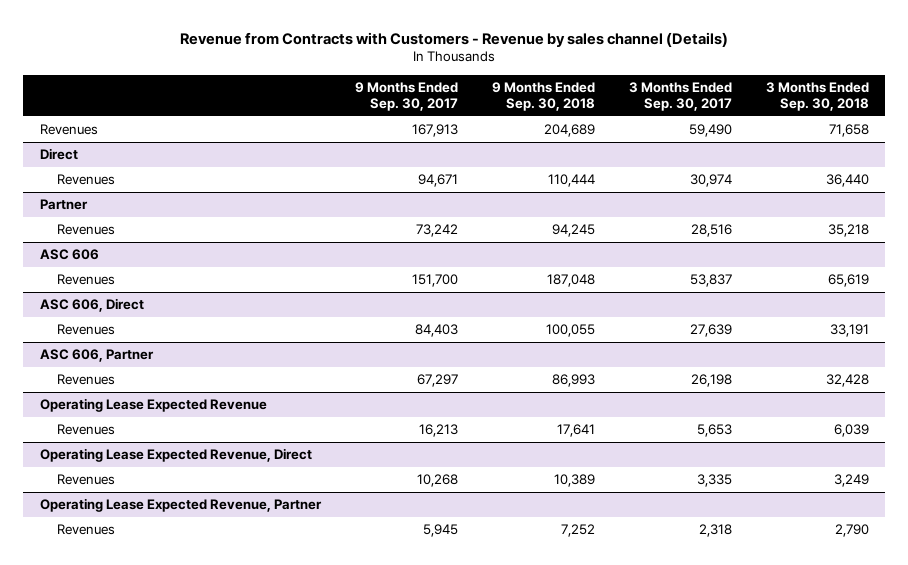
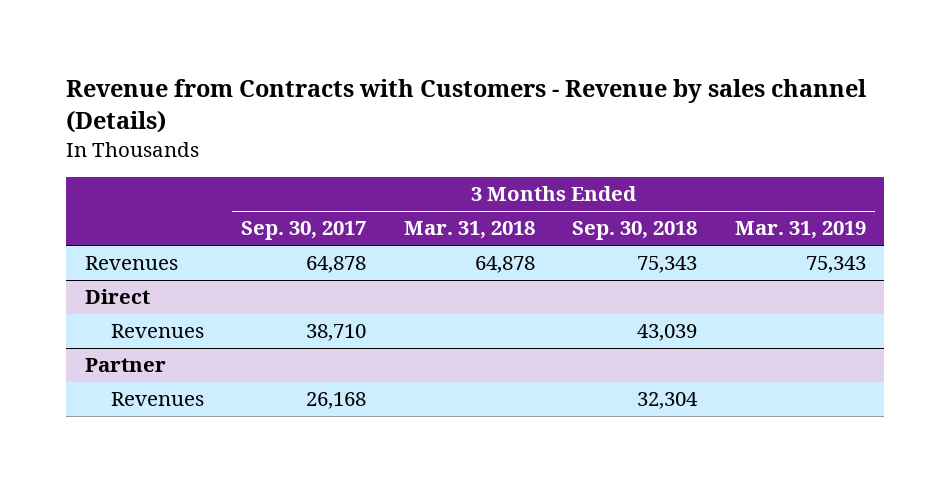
[354,81,458,112] 9 Months Ended Sep. 30, 2017 -> none
[491,81,595,112] 9 Months Ended Sep. 30, 2018 -> none
none -> [403,221,535,240] Mar. 31, 2018
none -> [734,221,866,240] Mar. 31, 2019
[688,124,732,138] 59,490 -> [306,256,367,274] 64,878
[828,124,869,138] 71,658 -> [637,256,698,274] 75,343
[689,174,732,188] 30,974 -> [306,324,367,342] 38,710
[825,174,869,188] 36,440 -> [637,324,698,342] 43,039
[39,249,99,261] ASC 606 -> none
[56,274,115,286] Revenues -> none
[39,298,144,313] ASC 606, Direct -> none
[56,324,115,336] Revenues -> none
[39,349,154,363] ASC 606, Partner -> none
[56,374,115,386] Revenues -> none
[39,398,267,413] Operating Lease Expected Revenue -> none
[56,424,115,436] Revenues -> none
[39,448,312,463] Operating Lease Expected Revenue, Direct -> none
[56,474,115,486] Revenues -> none
[39,498,322,513] Operating Lease Expected Revenue, Partner -> none
[56,524,115,536] Revenues -> none
[690,224,732,238] 28,516 -> [306,392,367,410] 26,168
[827,224,869,238] 35,218 -> [637,392,699,410] 32,304

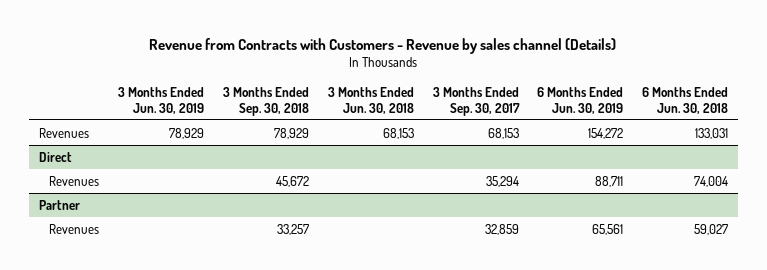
[403,221,535,240] Mar. 31, 2018 -> none
[734,221,866,240] Mar. 31, 2019 -> none
none -> [118,87,205,114] 3 Months Ended Jun. 30, 2019
none -> [327,87,414,114] 3 Months Ended Jun. 30, 2018
none -> [537,87,624,114] 6 Months Ended Jun. 30, 2019
none -> [642,87,729,114] 6 Months Ended Jun. 30, 2018
[306,256,367,274] 64,878 -> [487,127,519,139] 68,153
[637,256,698,274] 75,343 -> [273,127,309,139] 78,929
[306,324,367,342] 38,710 -> [485,175,519,187] 35,294
[637,324,698,342] 43,039 -> [275,175,309,187] 45,672
[306,392,367,410] 26,168 -> [484,223,519,235] 32,859
[637,392,699,410] 32,304 -> [276,223,309,235] 33,257

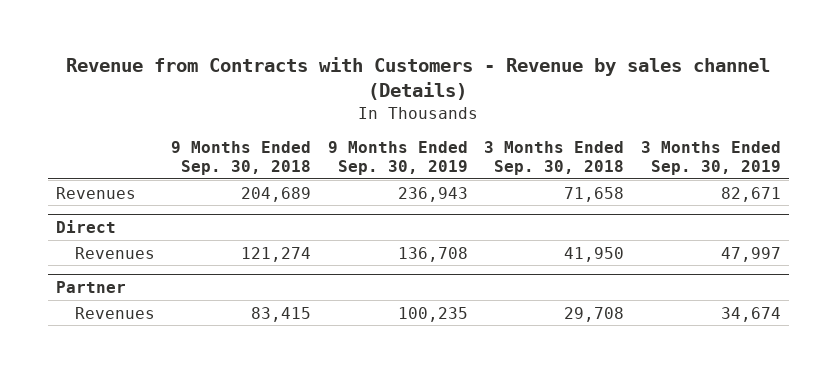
[118,87,205,114] 3 Months Ended Jun. 30, 2019 -> none
[327,87,414,114] 3 Months Ended Jun. 30, 2018 -> none
[432,87,520,116] 3 Months Ended Sep. 30, 2017 -> none
[537,87,624,114] 6 Months Ended Jun. 30, 2019 -> none
[642,87,729,114] 6 Months Ended Jun. 30, 2018 -> none
none -> [171,140,312,175] 9 Months Ended Sep. 30, 2018
none -> [327,140,468,175] 9 Months Ended Sep. 30, 2019
none -> [640,140,781,175] 3 Months Ended Sep. 30, 2019
[273,127,309,139] 78,929 -> [564,186,625,202] 71,658
[275,175,309,187] 45,672 -> [564,246,625,262] 41,950
[276,223,309,235] 33,257 -> [564,306,625,322] 29,708

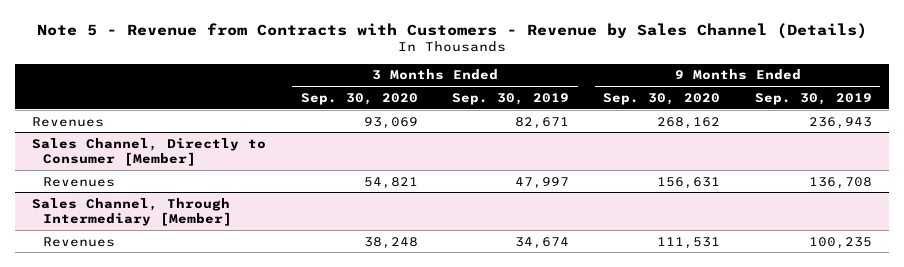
[66,57,771,101] Revenue from Contracts with Customers - Revenue by sales channel (Details) -> [37,22,868,39] Note 5 - Revenue from Contracts with Customers - Revenue by Sales Channel (Details)
[171,140,312,175] 9 Months Ended Sep. 30, 2018 -> none
[484,140,625,175] 3 Months Ended Sep. 30, 2018 -> none
none -> [300,92,418,105] Sep. 30, 2020
none -> [603,92,721,105] Sep. 30, 2020
[56,219,117,233] Direct -> [32,137,267,167] Sales Channel, Directly to Consumer [Member]
[56,280,127,293] Partner -> [32,197,233,227] Sales Channel, Through Intermediary [Member]

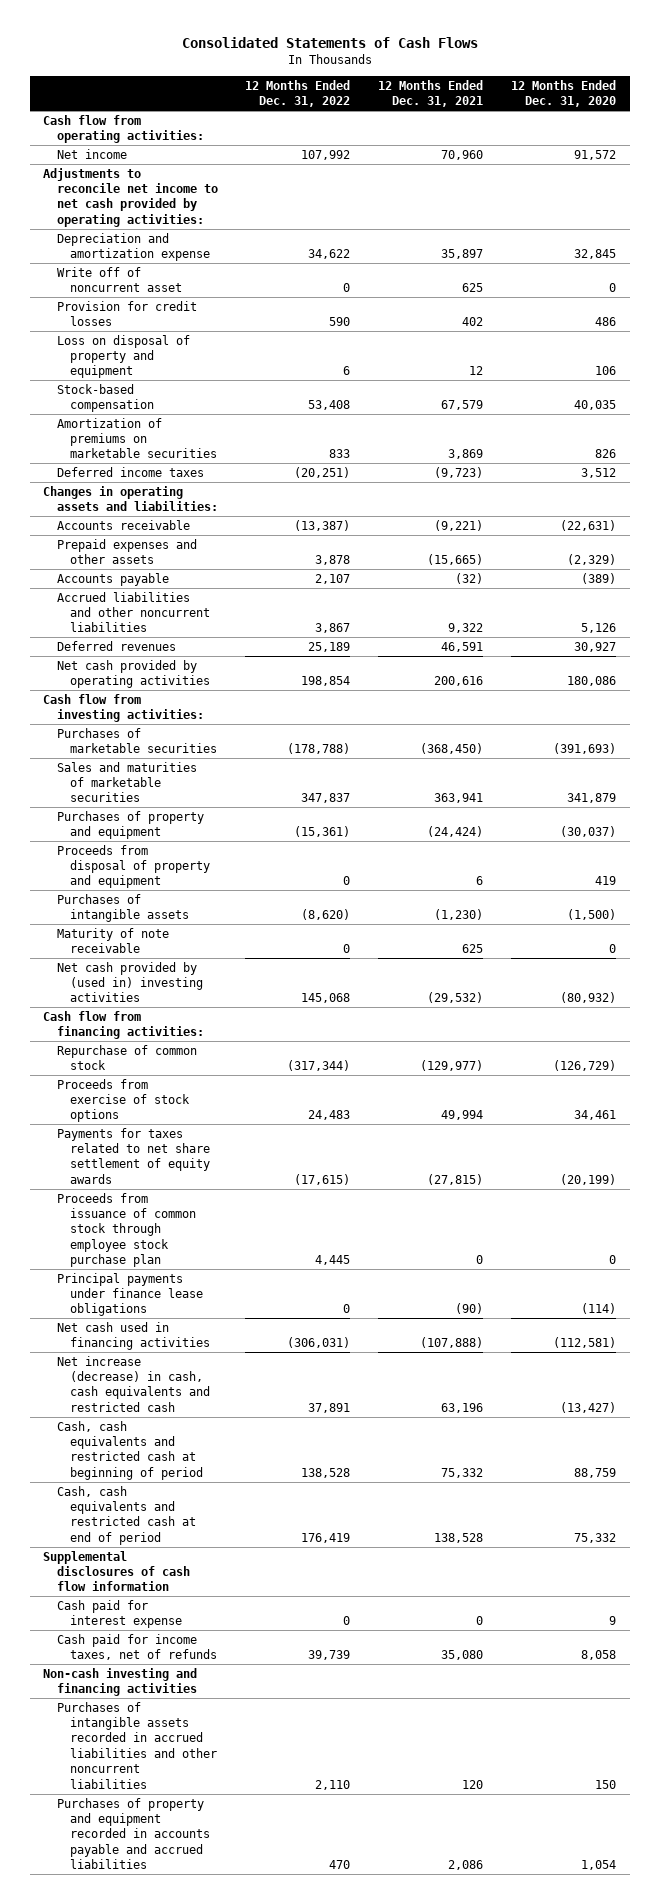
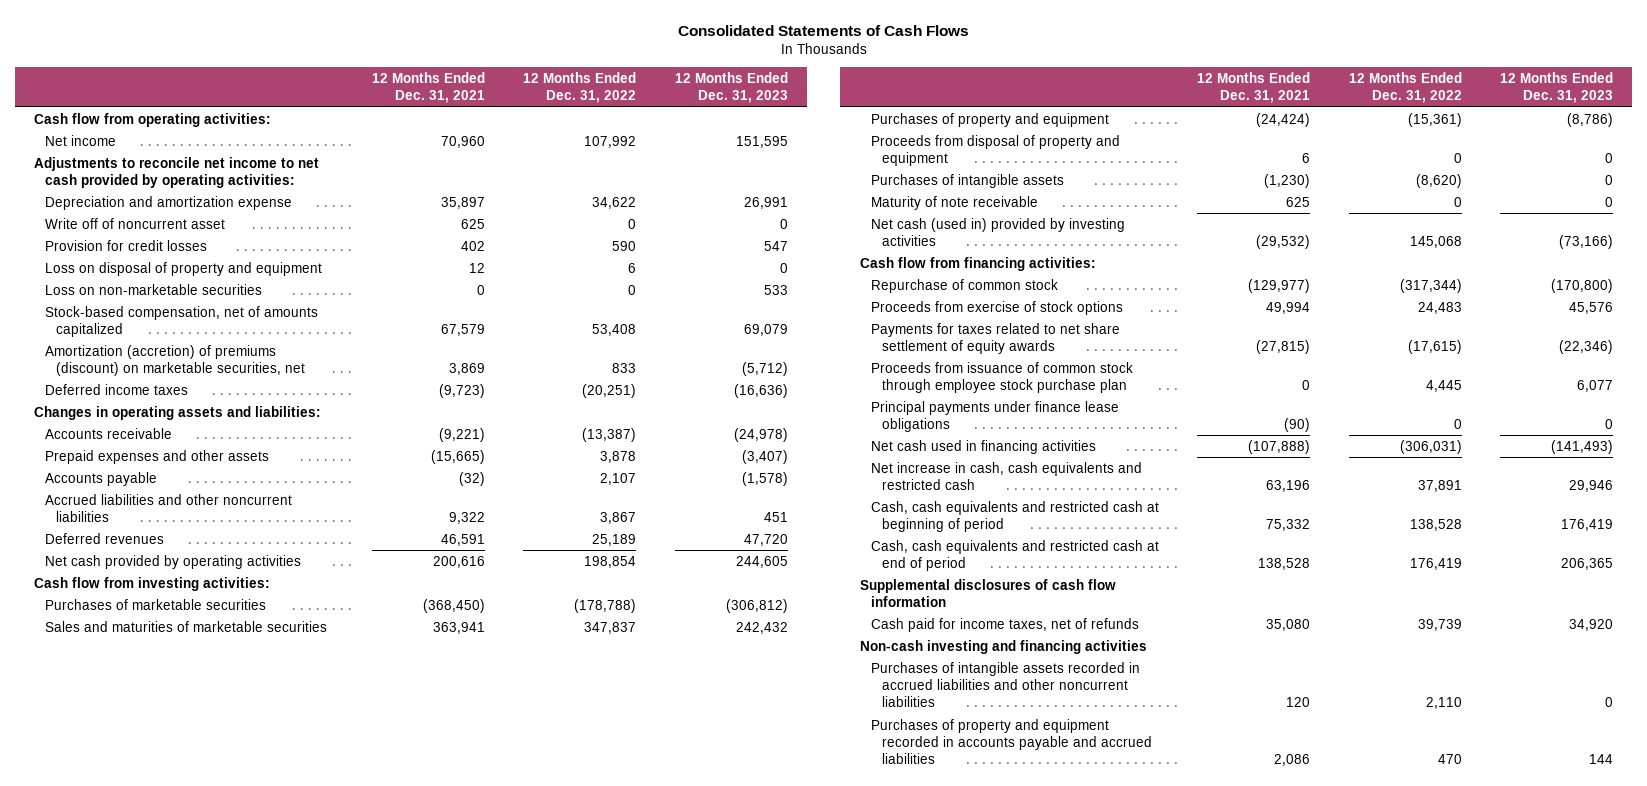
[510,79,616,108] 12 Months Ended Dec. 31, 2020 -> none
none -> [674,71,788,104] 12 Months Ended Dec. 31, 2023
none -> [45,283,263,295] Loss on non-marketable securities
[56,383,154,413] Stock-based compensation -> [45,305,319,338] Stock-based compensation, net of amounts capitalized
[56,417,217,459] Amortization of premiums on marketable securities -> [45,344,306,377] Amortization (accretion) of premiums (discount) on marketable securities, net
[56,961,203,1003] Net cash provided by (used in) investing activities -> [870,217,1125,247] Net cash (used in) provided by investing activities
[56,1355,210,1412] Net increase (decrease) in cash, cash equivalents and restricted cash -> [870,461,1142,491] Net increase in cash, cash equivalents and restricted cash
[56,1599,182,1629] Cash paid for interest expense -> none

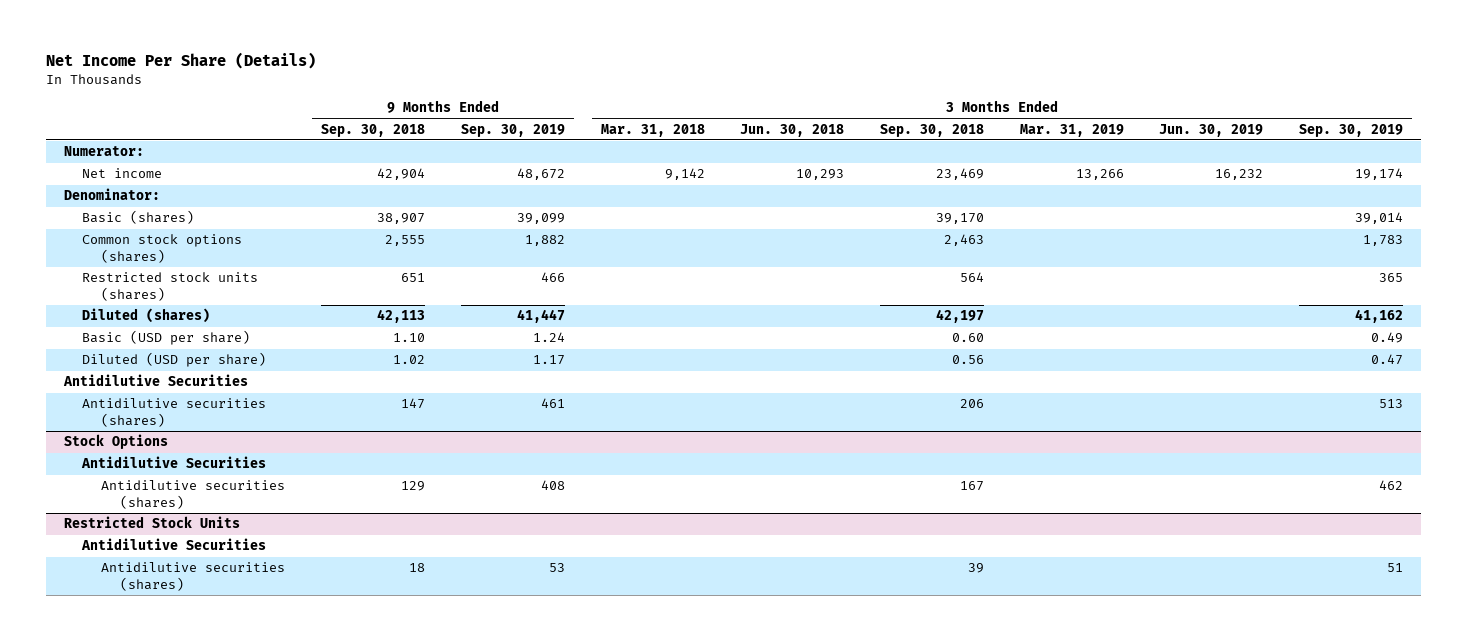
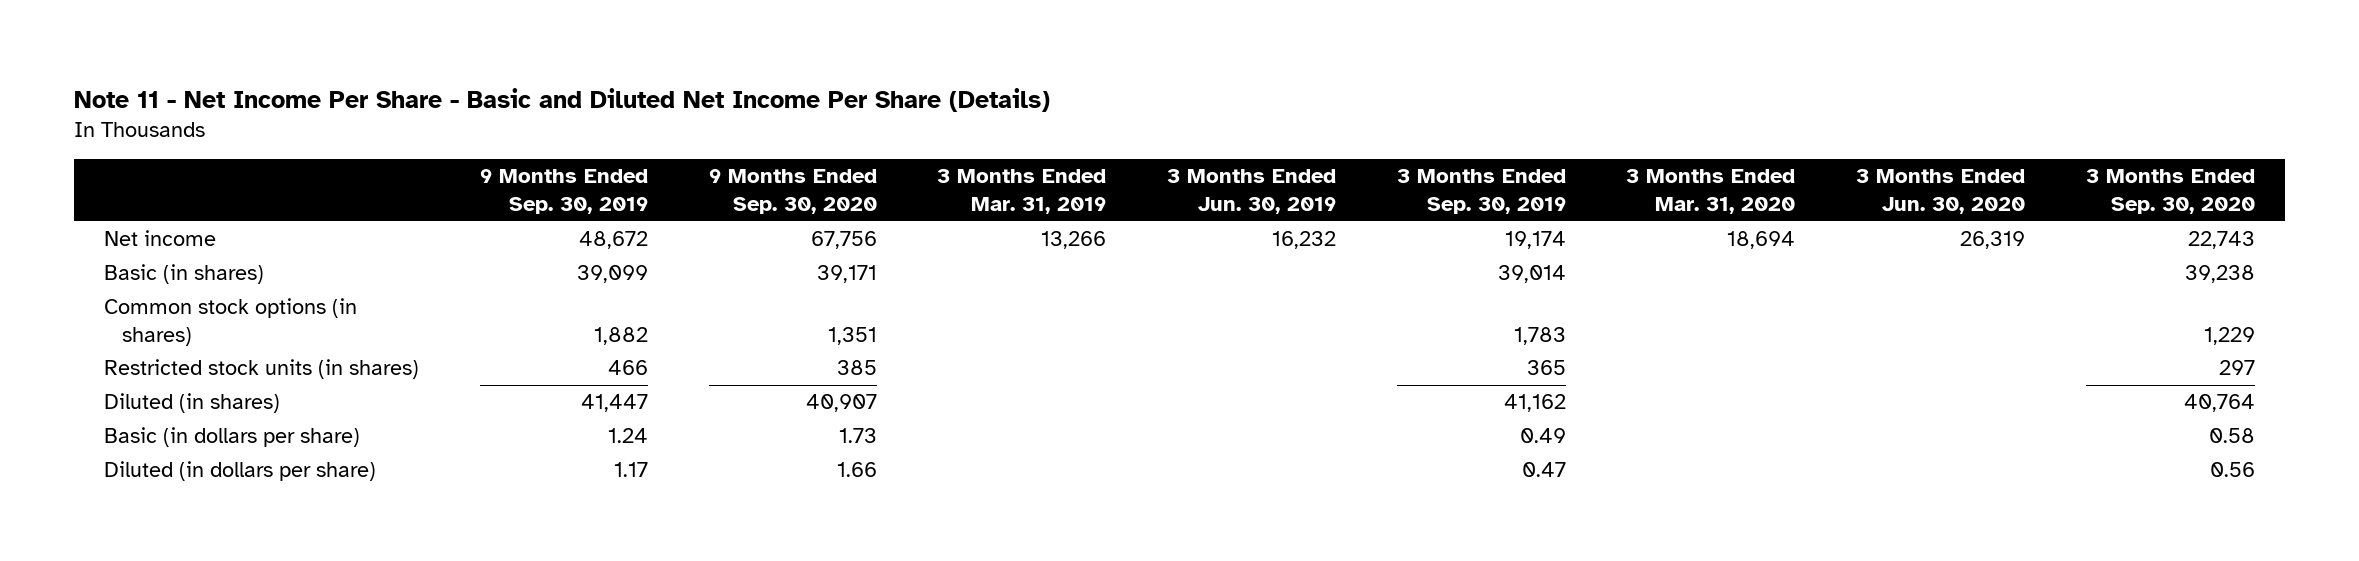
[45,51,316,69] Net Income Per Share (Details) -> [73,87,1050,112] Note 11 - Net Income Per Share - Basic and Diluted Net Income Per Share (Details)
[321,123,426,137] Sep. 30, 2018 -> none
[600,123,705,137] Mar. 31, 2018 -> none
[740,123,845,137] Jun. 30, 2018 -> none
[879,123,984,137] Sep. 30, 2018 -> none
none -> [708,169,877,215] 9 Months Ended Sep. 30, 2020
none -> [1626,169,1796,215] 3 Months Ended Mar. 31, 2020
none -> [1855,169,2025,215] 3 Months Ended Jun. 30, 2020
none -> [2085,169,2255,215] 3 Months Ended Sep. 30, 2020
[63,146,144,157] Numerator: -> none
[63,188,160,201] Denominator: -> none
[62,374,248,387] Antidilutive Securities -> none
[82,398,267,427] Antidilutive securities (shares) -> none
[63,434,168,450] Stock Options -> none
[81,456,267,469] Antidilutive Securities -> none
[101,480,286,509] Antidilutive securities (shares) -> none
[63,516,240,529] Restricted Stock Units -> none
[81,538,267,551] Antidilutive Securities -> none
[101,562,286,591] Antidilutive securities (shares) -> none
[82,210,195,225] Basic (shares) -> [104,264,265,285] Basic (in shares)
[82,234,243,263] Common stock options (shares) -> [104,298,358,346] Common stock options (in shares)
[82,272,259,301] Restricted stock units (shares) -> [104,359,420,380] Restricted stock units (in shares)
[82,308,211,324] Diluted (shares) -> [104,393,281,414] Diluted (in shares)
[82,330,251,346] Basic (USD per share) -> [104,427,361,448] Basic (in dollars per share)
[82,352,267,368] Diluted (USD per share) -> [104,461,377,482] Diluted (in dollars per share)

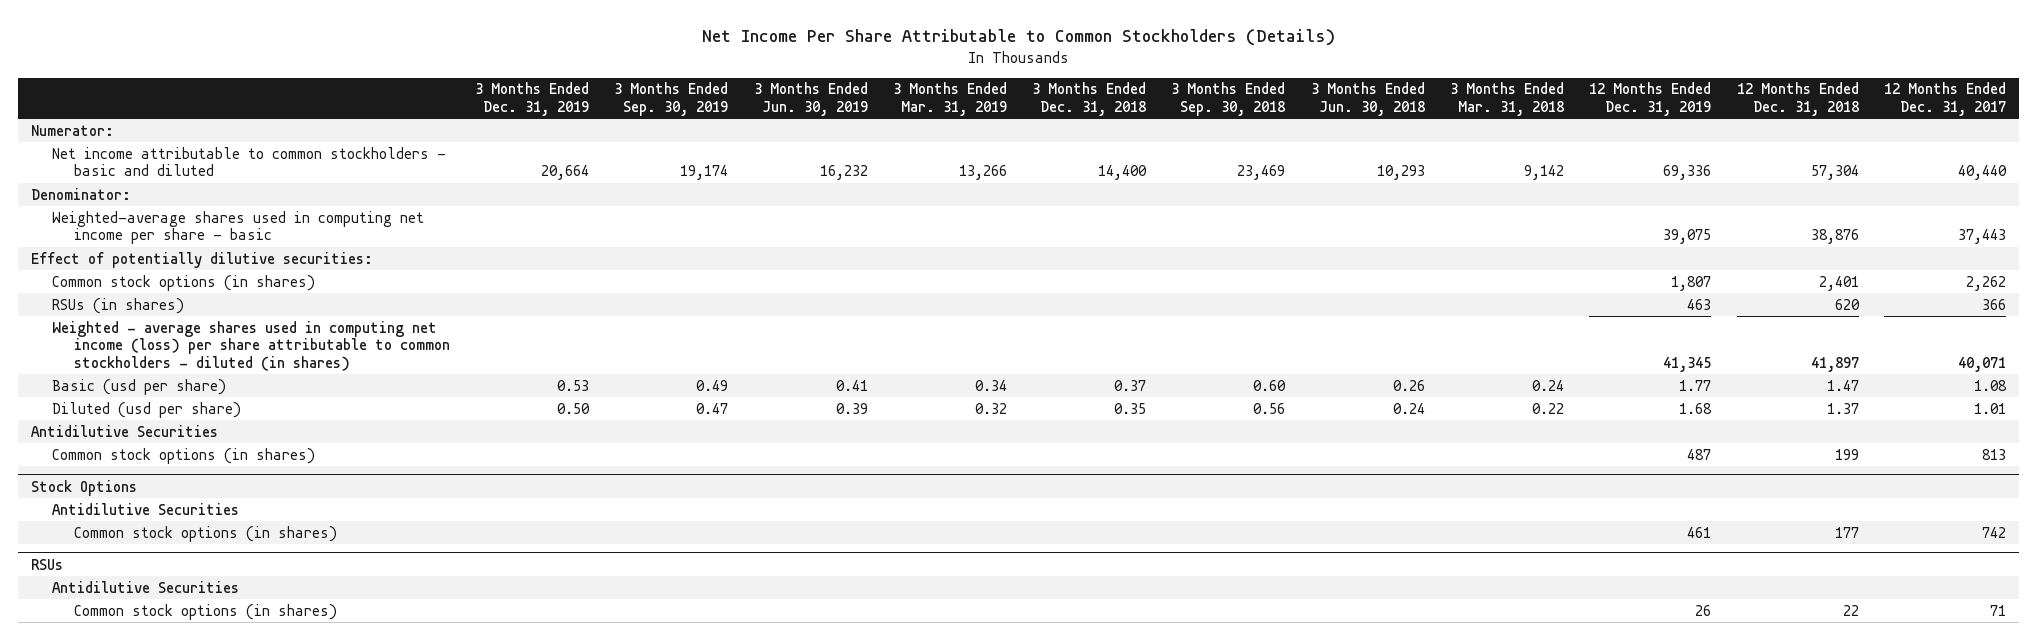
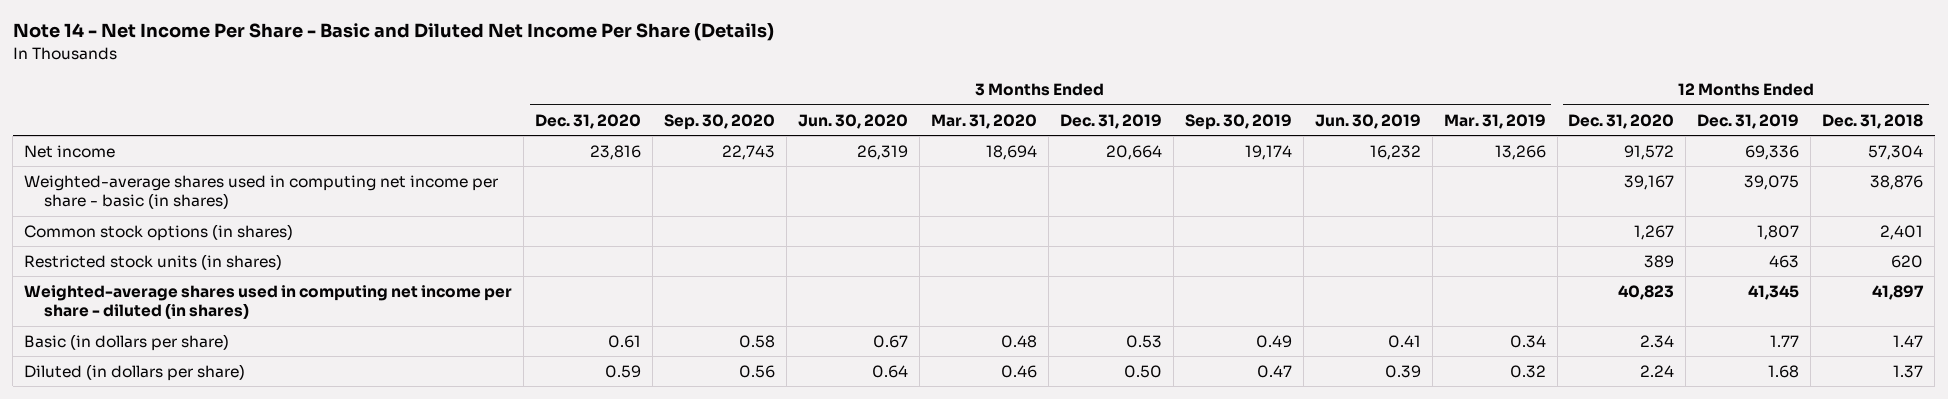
[701,29,1335,47] Net Income Per Share Attributable to Common Stockholders (Details) -> [12,23,774,42] Note 14 - Net Income Per Share - Basic and Diluted Net Income Per Share (Details)
[1032,82,1147,117] 3 Months Ended Dec. 31, 2018 -> none
[1171,82,1286,117] 3 Months Ended Sep. 30, 2018 -> none
[1310,82,1425,117] 3 Months Ended Jun. 30, 2018 -> none
[1450,82,1565,117] 3 Months Ended Mar. 31, 2018 -> none
[1883,82,2006,117] 12 Months Ended Dec. 31, 2017 -> none
none -> [535,113,642,129] Dec. 31, 2020
none -> [664,113,776,130] Sep. 30, 2020
none -> [798,113,909,129] Jun. 30, 2020
none -> [930,113,1037,129] Mar. 31, 2020
none -> [1568,113,1675,129] Dec. 31, 2020
[31,124,115,136] Numerator: -> none
[31,187,132,200] Denominator: -> none
[31,251,374,268] Effect of potentially dilutive securities: -> none
[52,146,447,177] Net income attributable to common stockholders - basic and diluted -> [24,144,116,158] Net income
[52,210,425,245] Weighted-average shares used in computing net income per share - basic -> [24,174,499,210] Weighted-average shares used in computing net income per share - basic (in shares)
[31,424,219,437] Antidilutive Securities -> none
[52,447,316,464] Common stock options (in shares) -> none
[31,479,138,496] Stock Options -> none
[52,502,240,515] Antidilutive Securities -> none
[73,525,337,542] Common stock options (in shares) -> none
[31,558,64,570] RSUs -> none
[52,580,240,593] Antidilutive Securities -> none
[73,603,337,620] Common stock options (in shares) -> none
[52,297,185,314] RSUs (in shares) -> [24,253,283,270] Restricted stock units (in shares)
[52,320,450,372] Weighted - average shares used in computing net income (loss) per share attributable to common stockholders - diluted (in shares) -> [24,284,513,320] Weighted-average shares used in computing net income per share - diluted (in shares)
[52,378,227,395] Basic (usd per share) -> [24,333,230,351] Basic (in dollars per share)
[52,401,242,418] Diluted (usd per share) -> [24,363,246,381] Diluted (in dollars per share)

